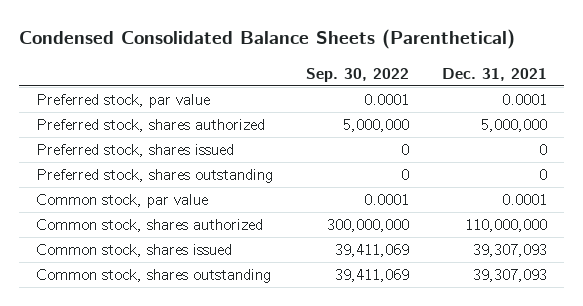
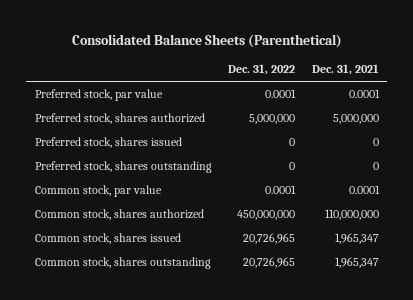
[19,29,516,50] Condensed Consolidated Balance Sheets (Parenthetical) -> [71,34,342,49] Consolidated Balance Sheets (Parenthetical)
[306,67,410,82] Sep. 30, 2022 -> none
none -> [228,64,296,76] Dec. 31, 2022
[473,244,548,258] 39,307,093 -> [334,233,379,245] 1,965,347
[473,269,548,283] 39,307,093 -> [334,257,379,269] 1,965,347

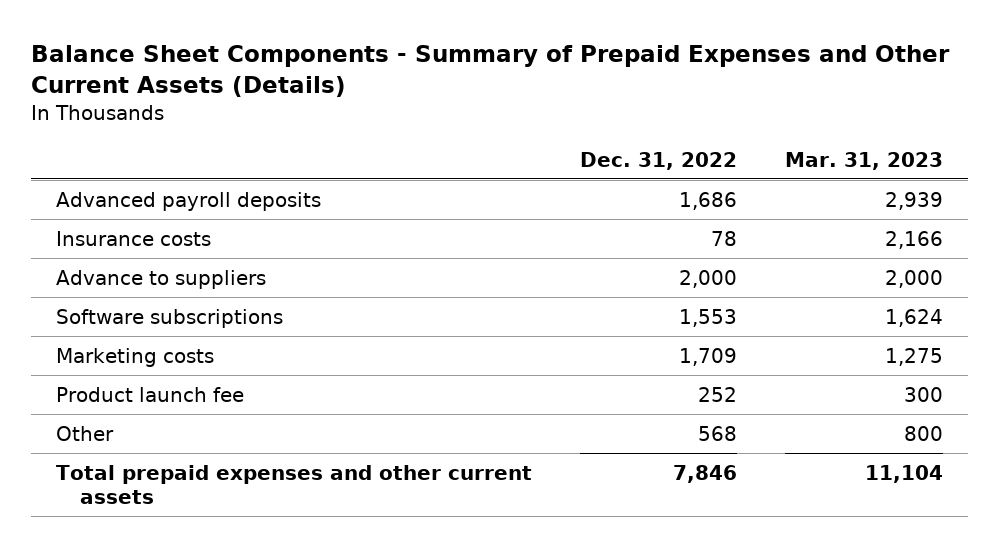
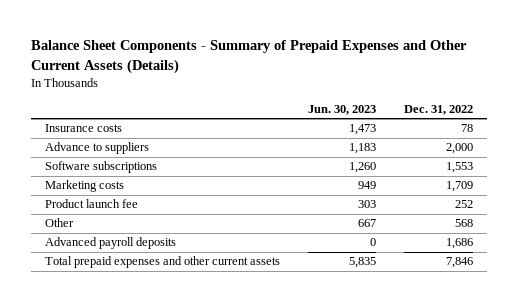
[785,151,944,170] Mar. 31, 2023 -> none
none -> [307,104,376,115] Jun. 30, 2023
[55,191,321,211] Advanced payroll deposits -> [44,237,176,250] Advanced payroll deposits

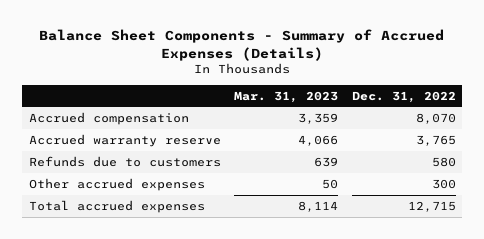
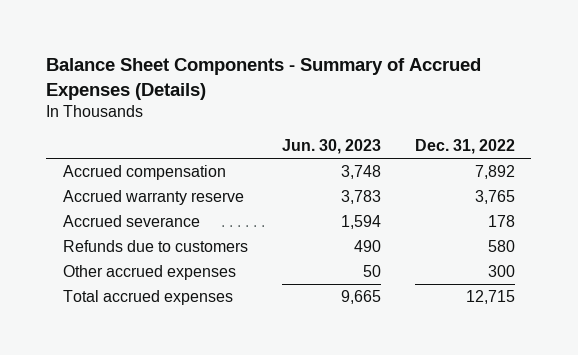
[234,90,339,103] Mar. 31, 2023 -> none
none -> [281,139,381,155] Jun. 30, 2023
[415,112,456,124] 8,070 -> [474,165,515,180] 7,892
none -> [63,215,201,228] Accrued severance

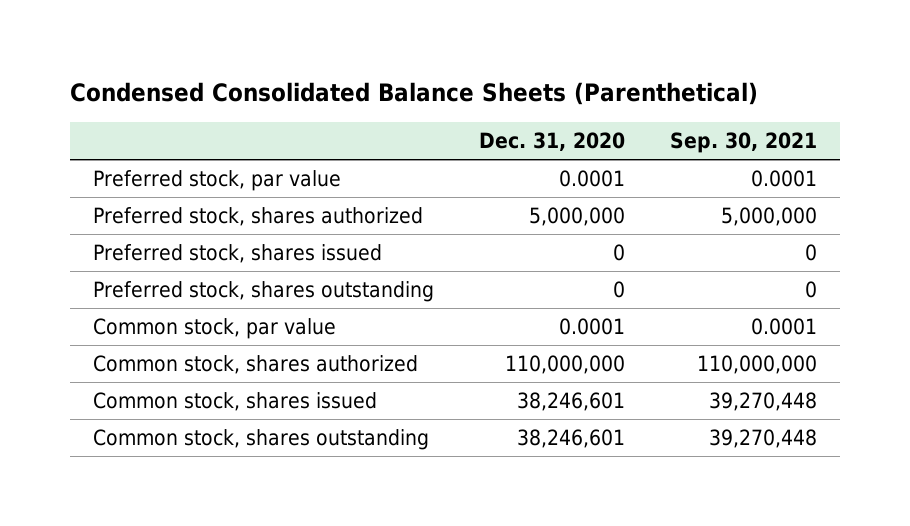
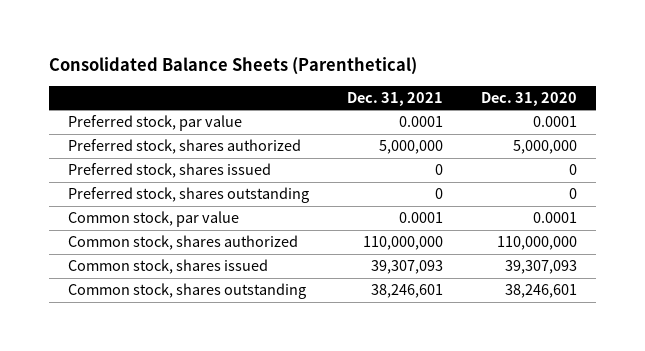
[69,82,758,106] Condensed Consolidated Balance Sheets (Parenthetical) -> [48,57,417,76] Consolidated Balance Sheets (Parenthetical)
[670,131,818,153] Sep. 30, 2021 -> none
none -> [347,91,444,106] Dec. 31, 2021
[516,392,625,412] 38,246,601 -> [505,260,578,275] 39,307,093

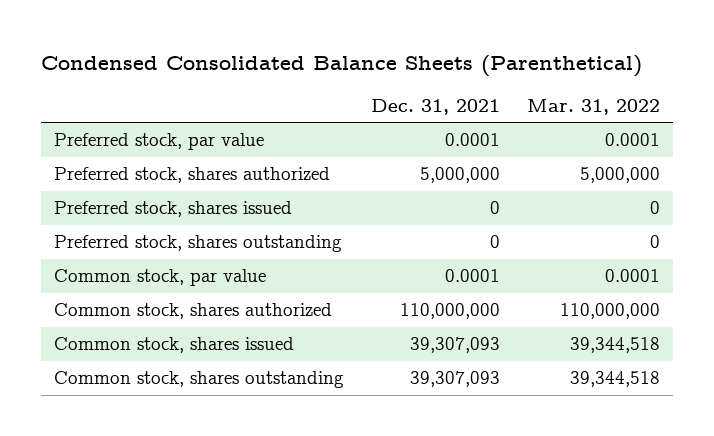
[48,57,417,76] Consolidated Balance Sheets (Parenthetical) -> [41,54,643,77] Condensed Consolidated Balance Sheets (Parenthetical)
[481,91,578,106] Dec. 31, 2020 -> none
none -> [526,98,660,115] Mar. 31, 2022
[371,284,444,299] 38,246,601 -> [410,371,501,388] 39,307,093

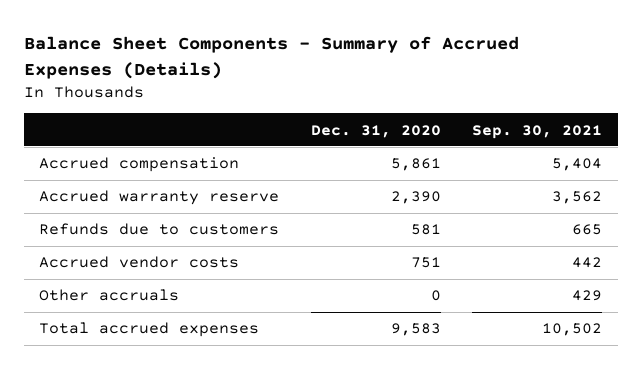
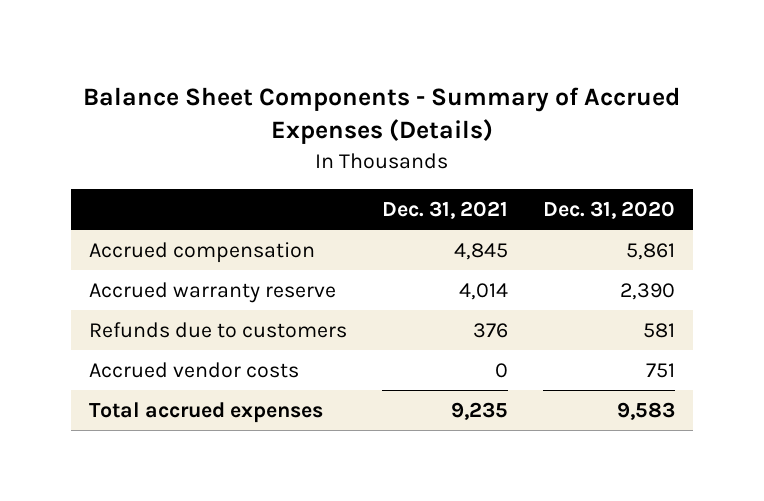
[471,124,602,139] Sep. 30, 2021 -> none
none -> [382,201,509,220] Dec. 31, 2021
[39,289,180,302] Other accruals -> none

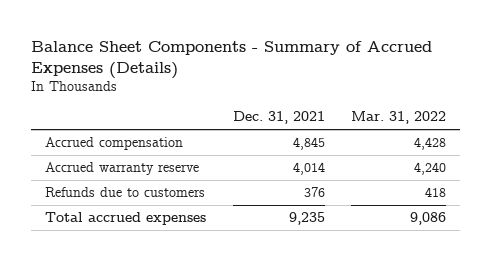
[543,201,676,220] Dec. 31, 2020 -> none
none -> [351,111,447,125] Mar. 31, 2022
[88,361,299,378] Accrued vendor costs -> none

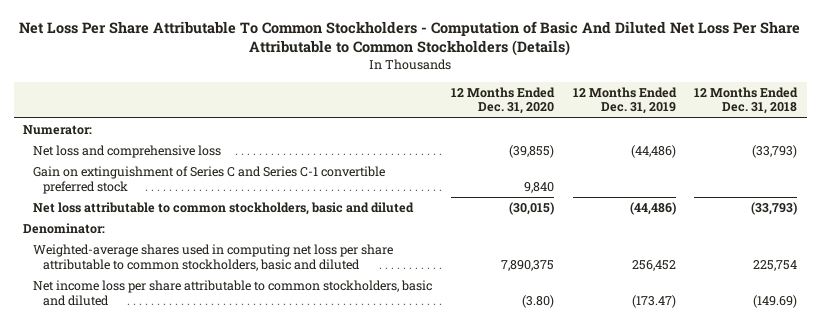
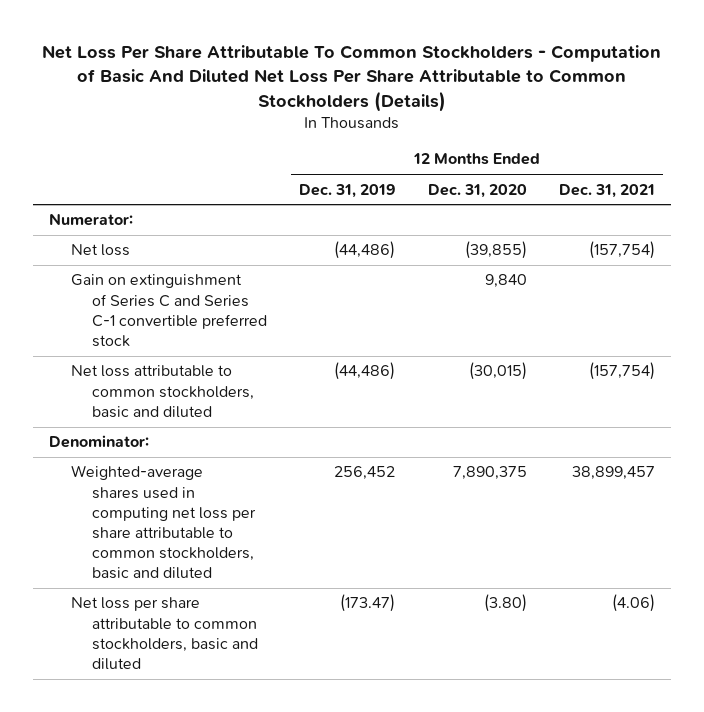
[694,86,799,115] 12 Months Ended Dec. 31, 2018 -> none
none -> [558,183,655,198] Dec. 31, 2021
[33,145,222,159] Net loss and comprehensive loss -> [70,244,130,257] Net loss
[33,280,433,306] Net income loss per share attributable to common stockholders, basic and diluted -> [70,597,258,671] Net loss per share attributable to common stockholders, basic and diluted

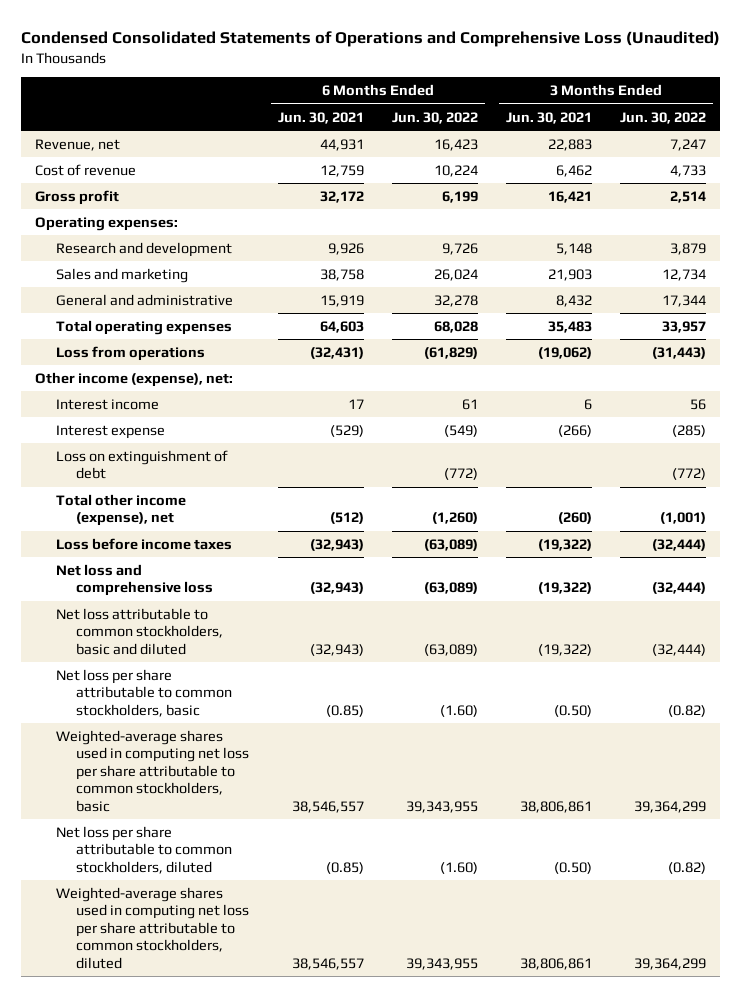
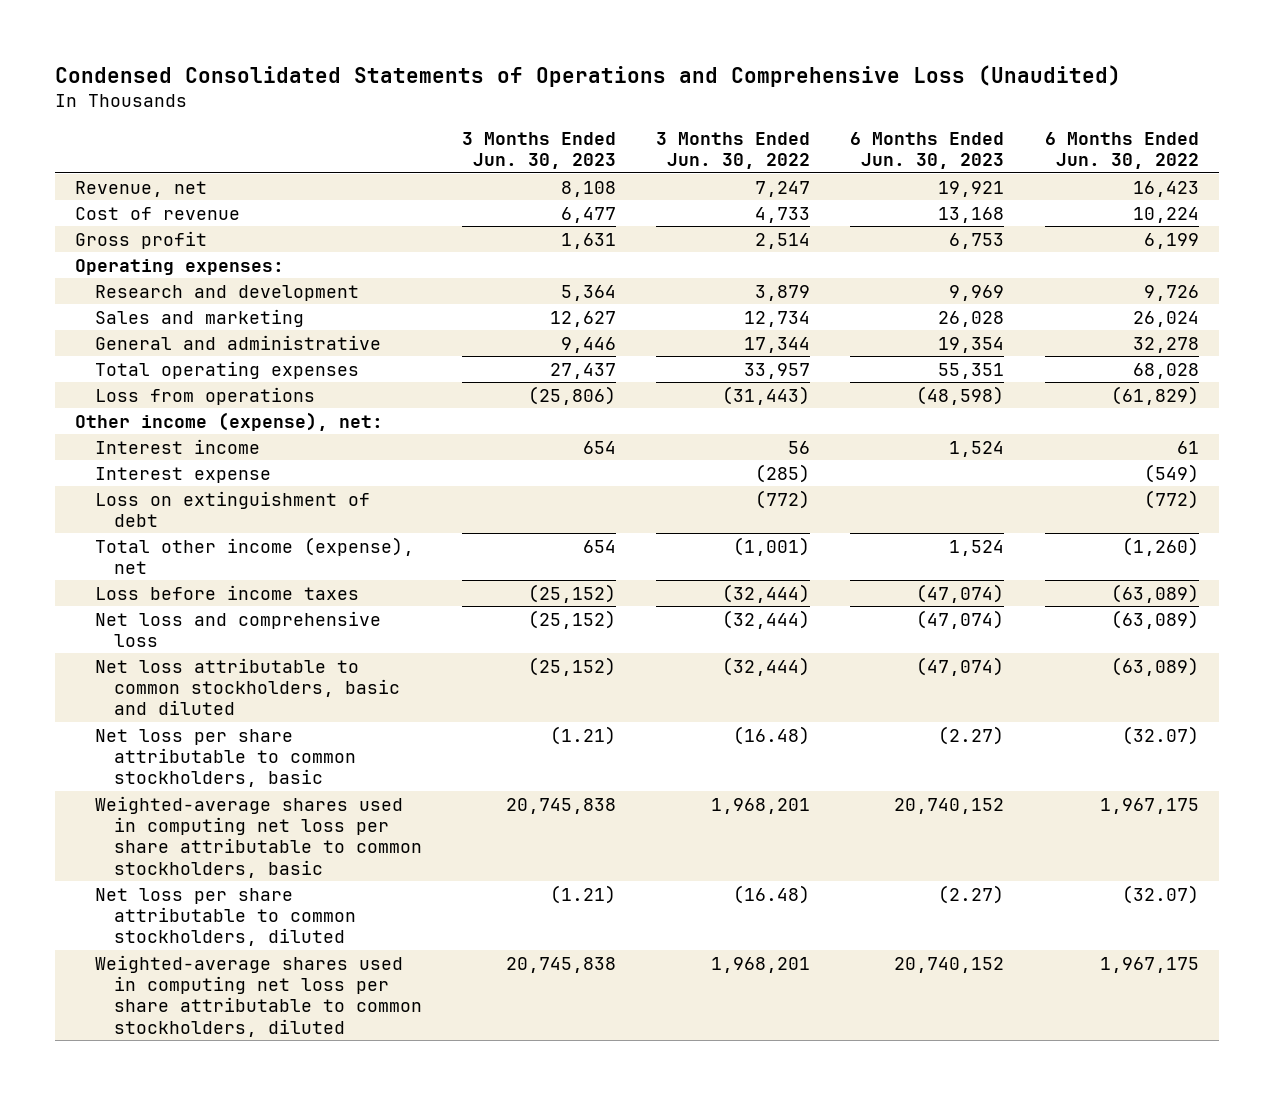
[277,111,364,124] Jun. 30, 2021 -> none
[505,111,592,124] Jun. 30, 2021 -> none
none -> [462,131,617,170] 3 Months Ended Jun. 30, 2023
none -> [850,131,1005,170] 6 Months Ended Jun. 30, 2023
[439,704,478,717] (1.60) -> [1121,725,1199,745] (32.07)
[668,704,707,717] (0.82) -> [733,725,811,745] (16.48)
[405,800,478,813] 39,343,955 -> [1099,797,1199,814] 1,967,175
[634,800,707,813] 39,364,299 -> [711,797,811,814] 1,968,201
[439,861,478,874] (1.60) -> [1121,884,1199,904] (32.07)
[668,861,707,874] (0.82) -> [733,884,811,904] (16.48)
[405,957,478,970] 39,343,955 -> [1099,956,1199,973] 1,967,175
[634,957,707,970] 39,364,299 -> [711,956,811,973] 1,968,201

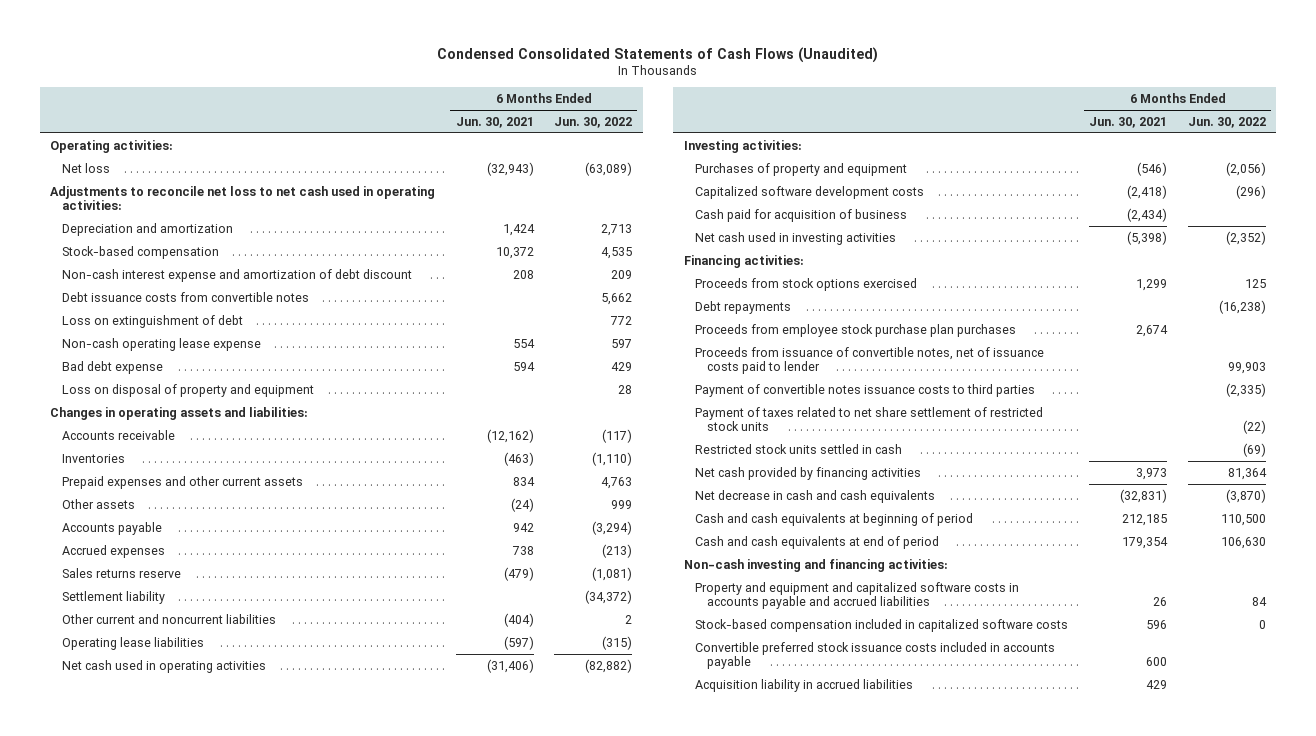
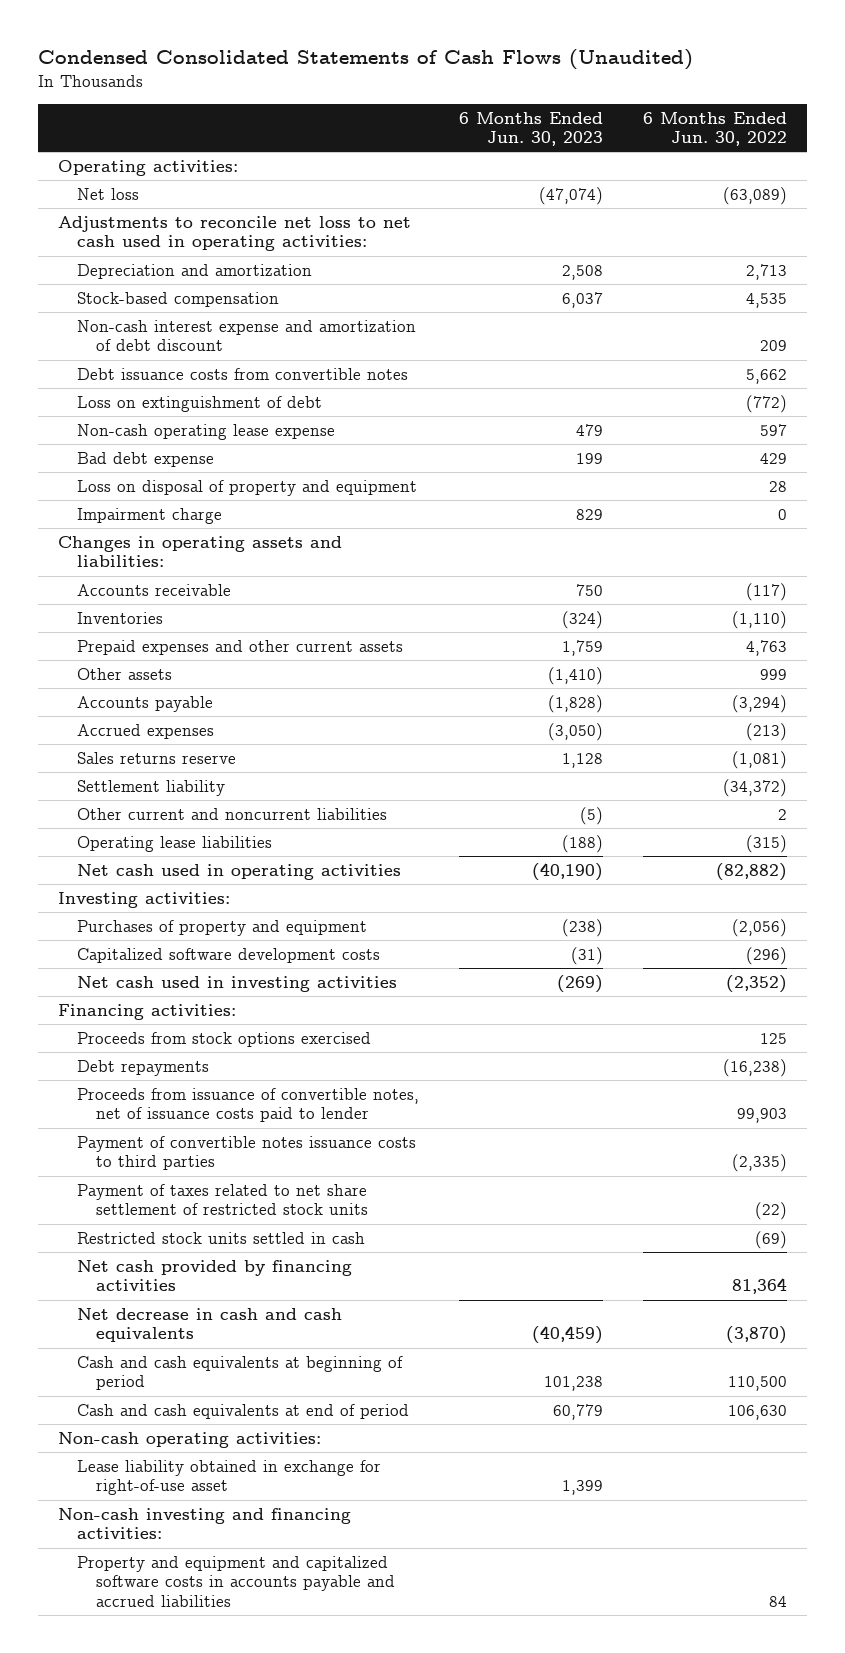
[455,116,534,128] Jun. 30, 2021 -> none
none -> [459,111,604,147] 6 Months Ended Jun. 30, 2023
[610,315,633,325] 772 -> [746,394,788,413] (772)
none -> [76,507,222,524] Impairment charge
[695,208,908,222] Cash paid for acquisition of business -> none
[695,323,1017,337] Proceeds from employee stock purchase plan purchases -> none
none -> [58,1431,322,1448] Non-cash operating activities:
none -> [76,1459,381,1496] Lease liability obtained in exchange for right-of-use asset
[695,618,1069,632] Stock-based compensation included in capitalized software costs -> none
[695,641,1056,670] Convertible preferred stock issuance costs included in accounts payable -> none
[695,678,914,692] Acquisition liability in accrued liabilities -> none

